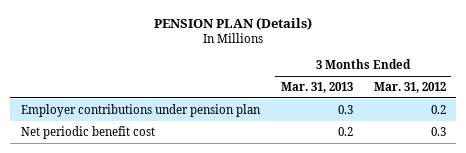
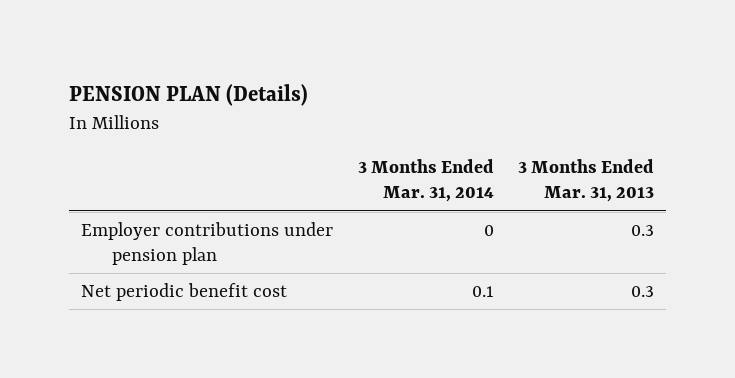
[373,81,446,93] Mar. 31, 2012 -> none
none -> [357,159,494,203] 3 Months Ended Mar. 31, 2014
[337,126,353,136] 0.2 -> [631,286,655,298] 0.3

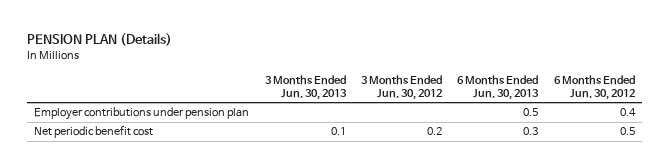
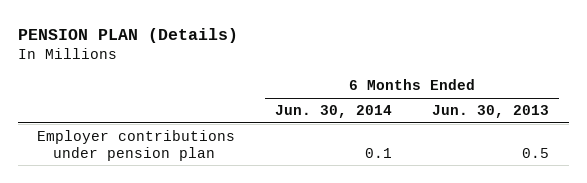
[264,74,347,100] 3 Months Ended Jun. 30, 2013 -> none
[360,74,442,100] 3 Months Ended Jun. 30, 2012 -> none
[553,74,635,100] 6 Months Ended Jun. 30, 2012 -> none
none -> [275,105,393,119] Jun. 30, 2014
[34,125,154,139] Net periodic benefit cost -> none

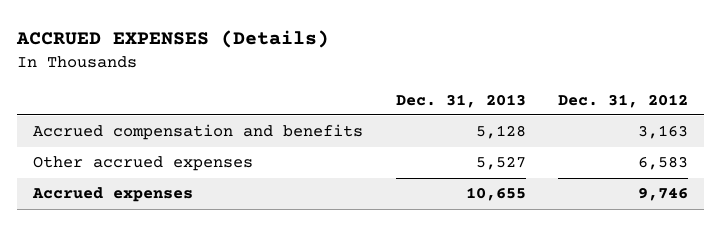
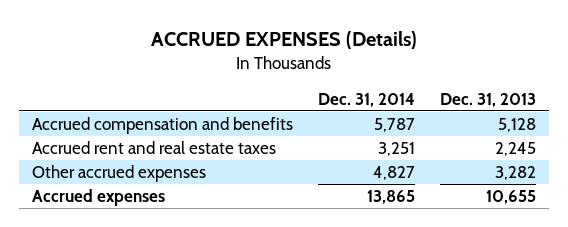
[557,93,688,108] Dec. 31, 2012 -> none
none -> [318,92,416,107] Dec. 31, 2014
none -> [31,141,276,155] Accrued rent and real estate taxes
[475,156,526,171] 5,527 -> [495,166,537,181] 3,282

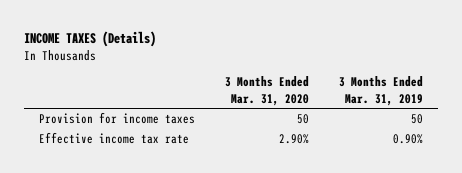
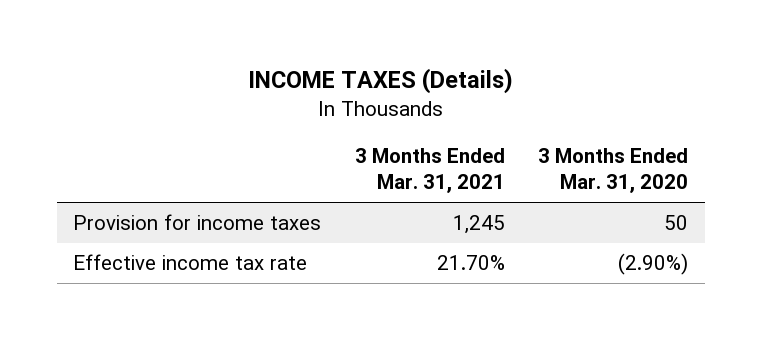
[339,76,424,106] 3 Months Ended Mar. 31, 2019 -> none
none -> [354,148,505,194] 3 Months Ended Mar. 31, 2021
[278,134,309,145] 2.90% -> [618,253,689,276] (2.90%)

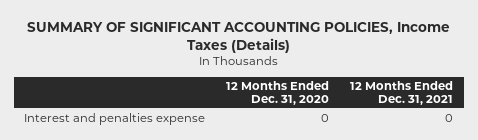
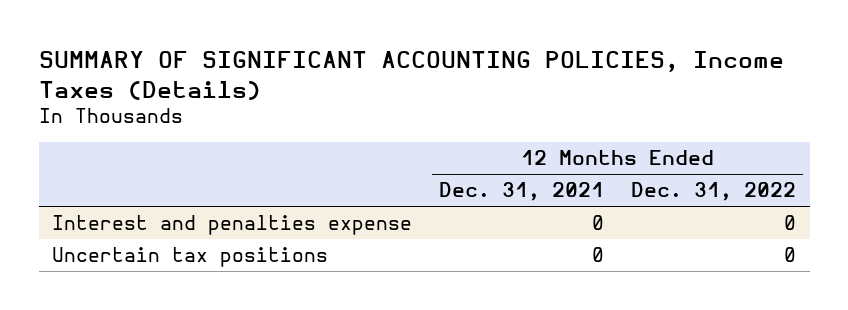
[226,80,330,106] 12 Months Ended Dec. 31, 2020 -> none
none -> [631,182,797,202] Dec. 31, 2022
none -> [52,247,329,268] Uncertain tax positions

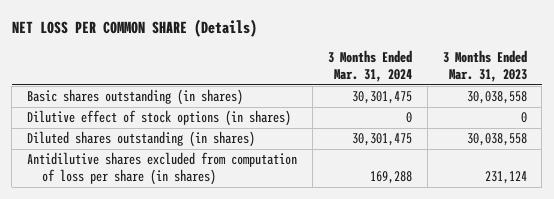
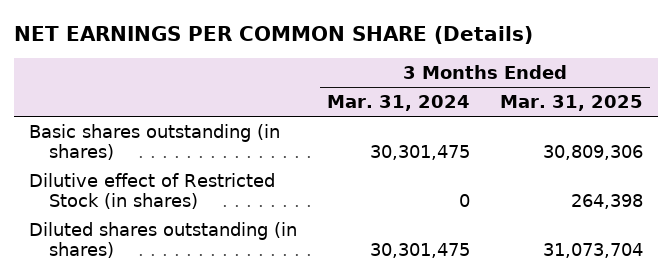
[11,19,257,38] NET LOSS PER COMMON SHARE (Details) -> [14,26,534,45] NET EARNINGS PER COMMON SHARE (Details)
[442,50,527,83] 3 Months Ended Mar. 31, 2023 -> none
none -> [499,95,643,112] Mar. 31, 2025
[27,110,292,127] Dilutive effect of stock options (in shares) -> [29,172,276,210] Dilutive effect of Restricted Stock (in shares)
[27,152,298,186] Antidilutive shares excluded from computation of loss per share (in shares) -> none

